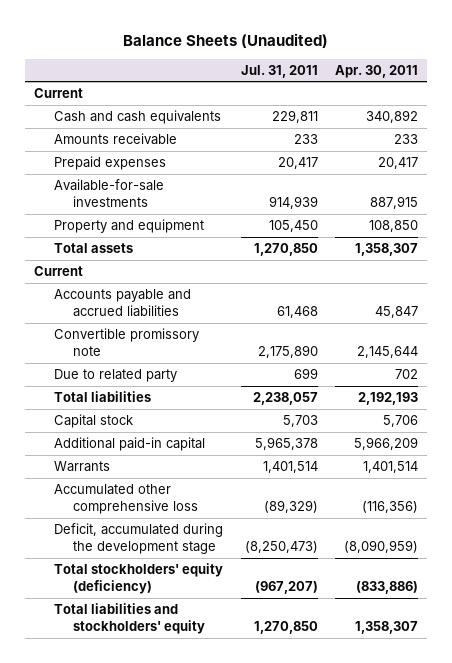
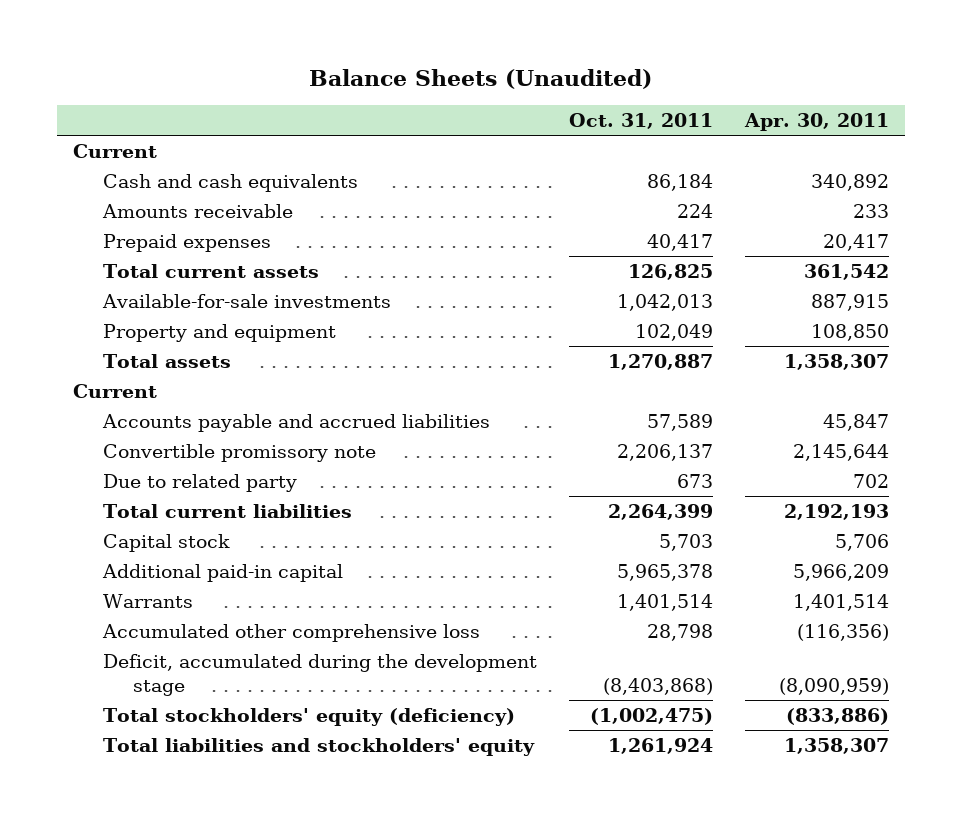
[240,64,318,78] Jul. 31, 2011 -> none
none -> [569,113,714,130] Oct. 31, 2011
none -> [103,263,320,278] Total current assets
[53,391,151,403] Total liabilities -> [103,503,353,518] Total current liabilities

